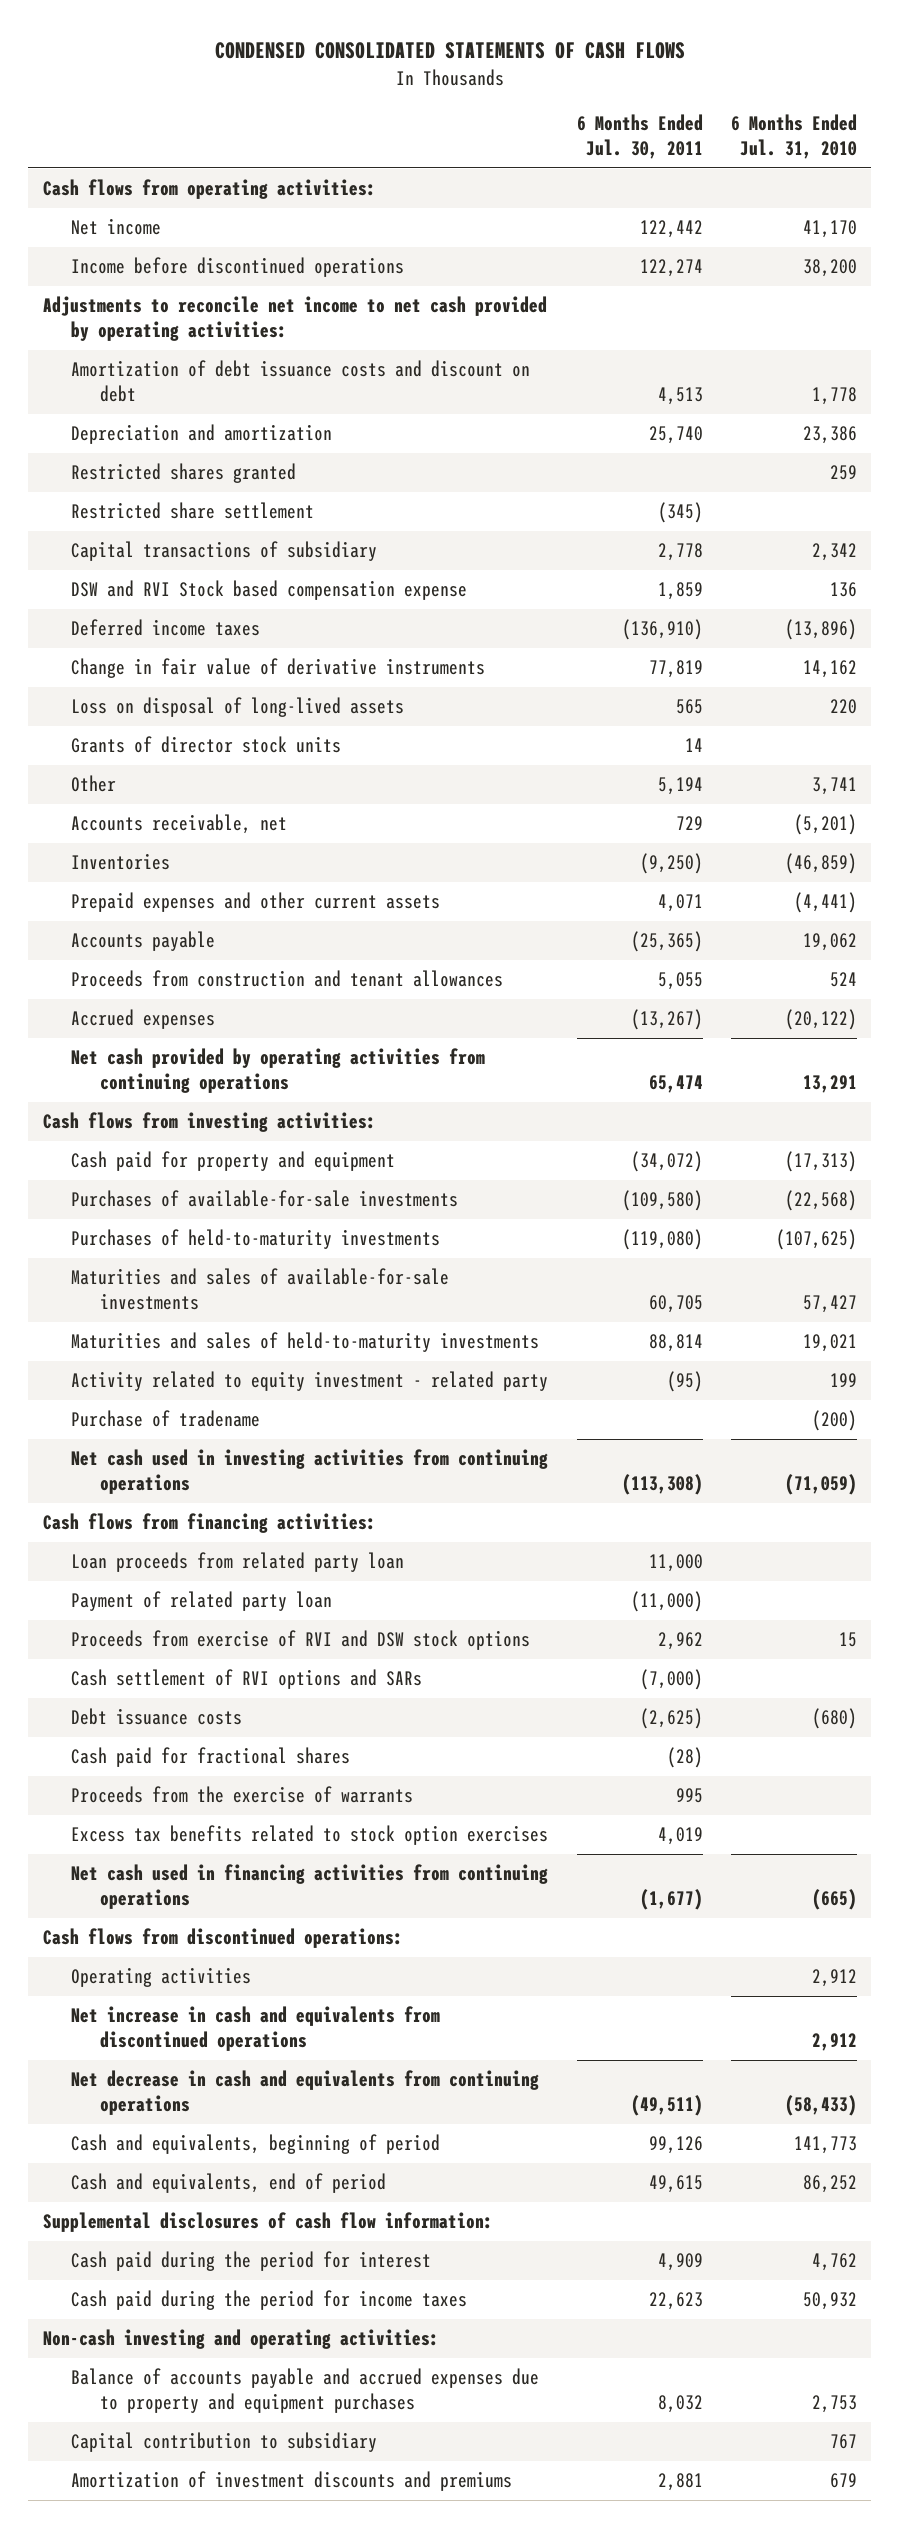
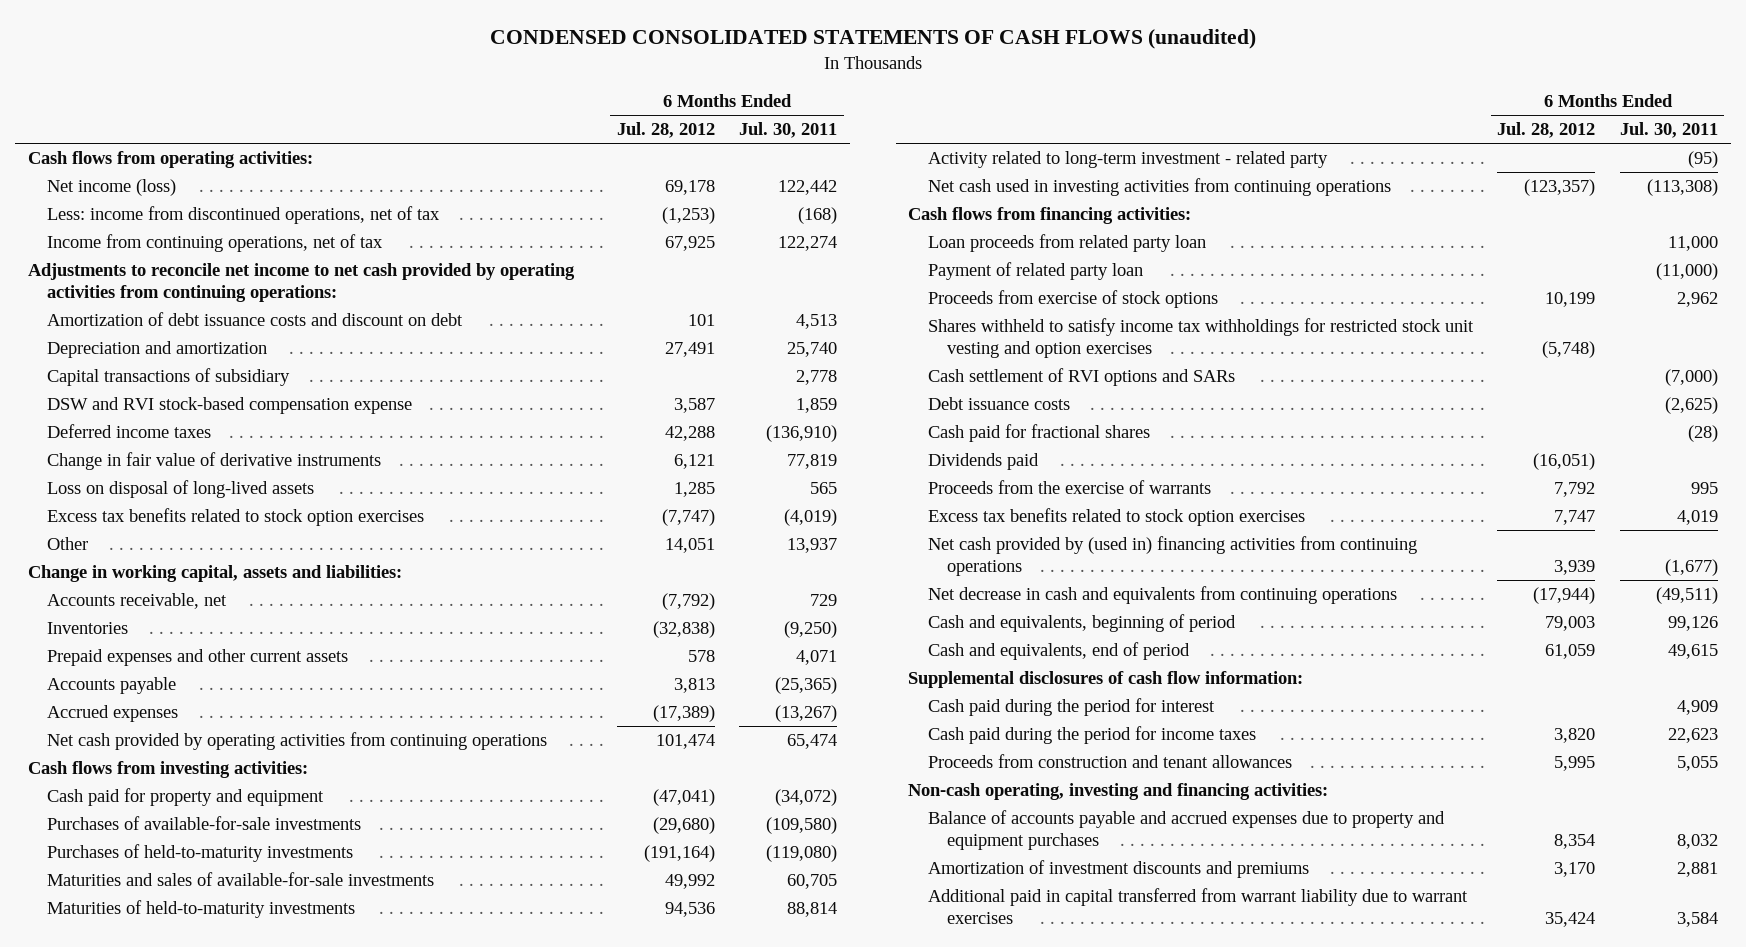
[214,42,685,60] CONDENSED CONSOLIDATED STATEMENTS OF CASH FLOWS -> [489,28,1256,49] CONDENSED CONSOLIDATED STATEMENTS OF CASH FLOWS (unaudited)
[731,114,858,159] 6 Months Ended Jul. 31, 2010 -> none
none -> [616,122,715,139] Jul. 28, 2012
[71,218,162,236] Net income -> [46,179,176,197] Net income (loss)
none -> [46,206,440,225] Less: income from discontinued operations, net of tax
[71,257,405,278] Income before discontinued operations -> [46,234,383,253] Income from continuing operations, net of tax
[42,296,547,341] Adjustments to reconcile net income to net cash provided by operating activities: -> [27,263,575,302] Adjustments to reconcile net income to net cash provided by operating activities from continuing operations:
[71,463,297,484] Restricted shares granted -> none
[71,502,315,520] Restricted share settlement -> none
[71,580,468,601] DSW and RVI Stock based compensation expense -> [46,397,412,415] DSW and RVI stock-based compensation expense
[71,736,342,754] Grants of director stock units -> none
none -> [46,508,424,527] Excess tax benefits related to stock option exercises
[657,777,703,796] 5,194 -> [787,538,838,554] 13,937
none -> [27,565,402,583] Change in working capital, assets and liabilities:
[71,1410,261,1428] Purchase of tradename -> none
[71,1332,540,1353] Maturities and sales of held-to-maturity investments -> [46,900,355,919] Maturities of held-to-maturity investments
[71,1371,549,1392] Activity related to equity investment - related party -> [927,151,1328,169] Activity related to long-term investment - related party
[71,1630,531,1651] Proceeds from exercise of RVI and DSW stock options -> [927,290,1218,309] Proceeds from exercise of stock options
none -> [927,318,1474,358] Shares withheld to satisfy income tax withholdings for restricted stock unit vesting and option exercises
none -> [927,453,1039,471] Dividends paid
[42,1928,403,1949] Cash flows from discontinued operations: -> none
[71,1967,252,1988] Operating activities -> none
[71,2006,441,2051] Net increase in cash and equivalents from discontinued operations -> none
[71,1864,549,1909] Net cash used in financing activities from continuing operations -> [927,536,1417,576] Net cash provided by (used in) financing activities from continuing operations
[71,970,504,988] Proceeds from construction and tenant allowances -> [927,754,1292,769] Proceeds from construction and tenant allowances
[42,2329,439,2350] Non-cash investing and operating activities: -> [908,783,1329,801] Non-cash operating, investing and financing activities:
[71,2432,378,2453] Capital contribution to subsidiary -> none
none -> [927,888,1468,924] Additional paid in capital transferred from warrant liability due to warrant exercises

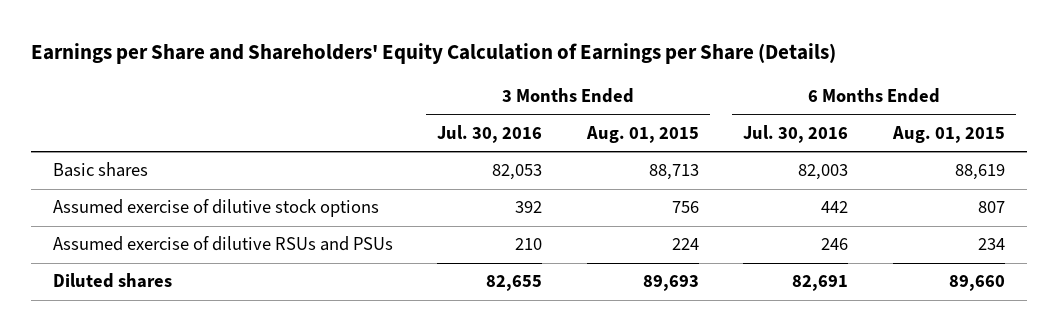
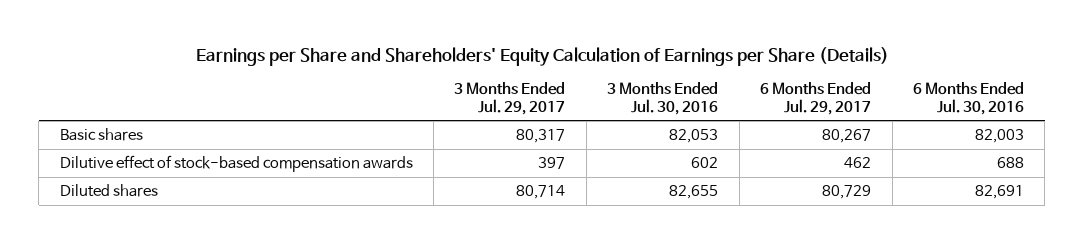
[585,125,699,143] Aug. 01, 2015 -> none
[891,125,1005,143] Aug. 01, 2015 -> none
none -> [454,82,566,115] 3 Months Ended Jul. 29, 2017
none -> [760,82,872,115] 6 Months Ended Jul. 29, 2017
[52,236,393,252] Assumed exercise of dilutive RSUs and PSUs -> none
[52,199,379,218] Assumed exercise of dilutive stock options -> [59,154,413,172] Dilutive effect of stock-based compensation awards
[515,201,543,214] 392 -> [691,156,719,168] 602
[821,201,849,214] 442 -> [996,156,1024,168] 688

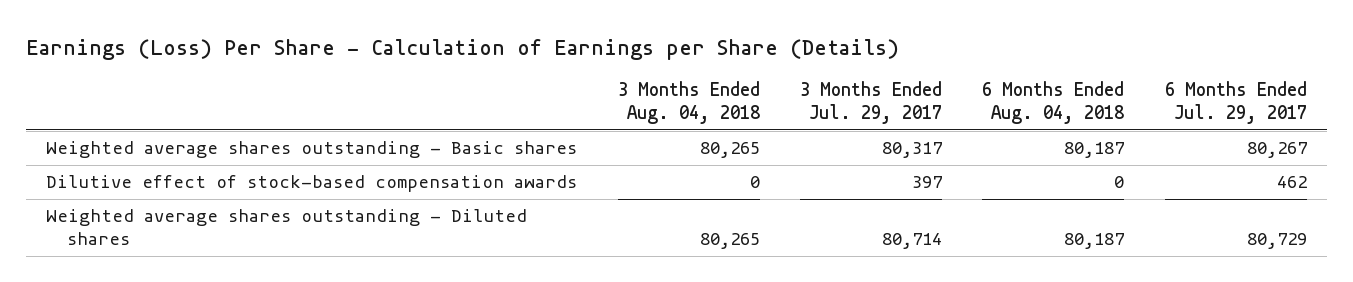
[195,46,889,66] Earnings per Share and Shareholders' Equity Calculation of Earnings per Share (Details) -> [26,38,900,60] Earnings (Loss) Per Share - Calculation of Earnings per Share (Details)
[607,82,719,115] 3 Months Ended Jul. 30, 2016 -> none
[912,82,1024,115] 6 Months Ended Jul. 30, 2016 -> none
none -> [617,81,760,124] 3 Months Ended Aug. 04, 2018
none -> [982,81,1125,124] 6 Months Ended Aug. 04, 2018
[59,127,143,141] Basic shares -> [46,141,578,159] Weighted average shares outstanding - Basic shares
[59,183,158,197] Diluted shares -> [46,209,528,245] Weighted average shares outstanding - Diluted shares

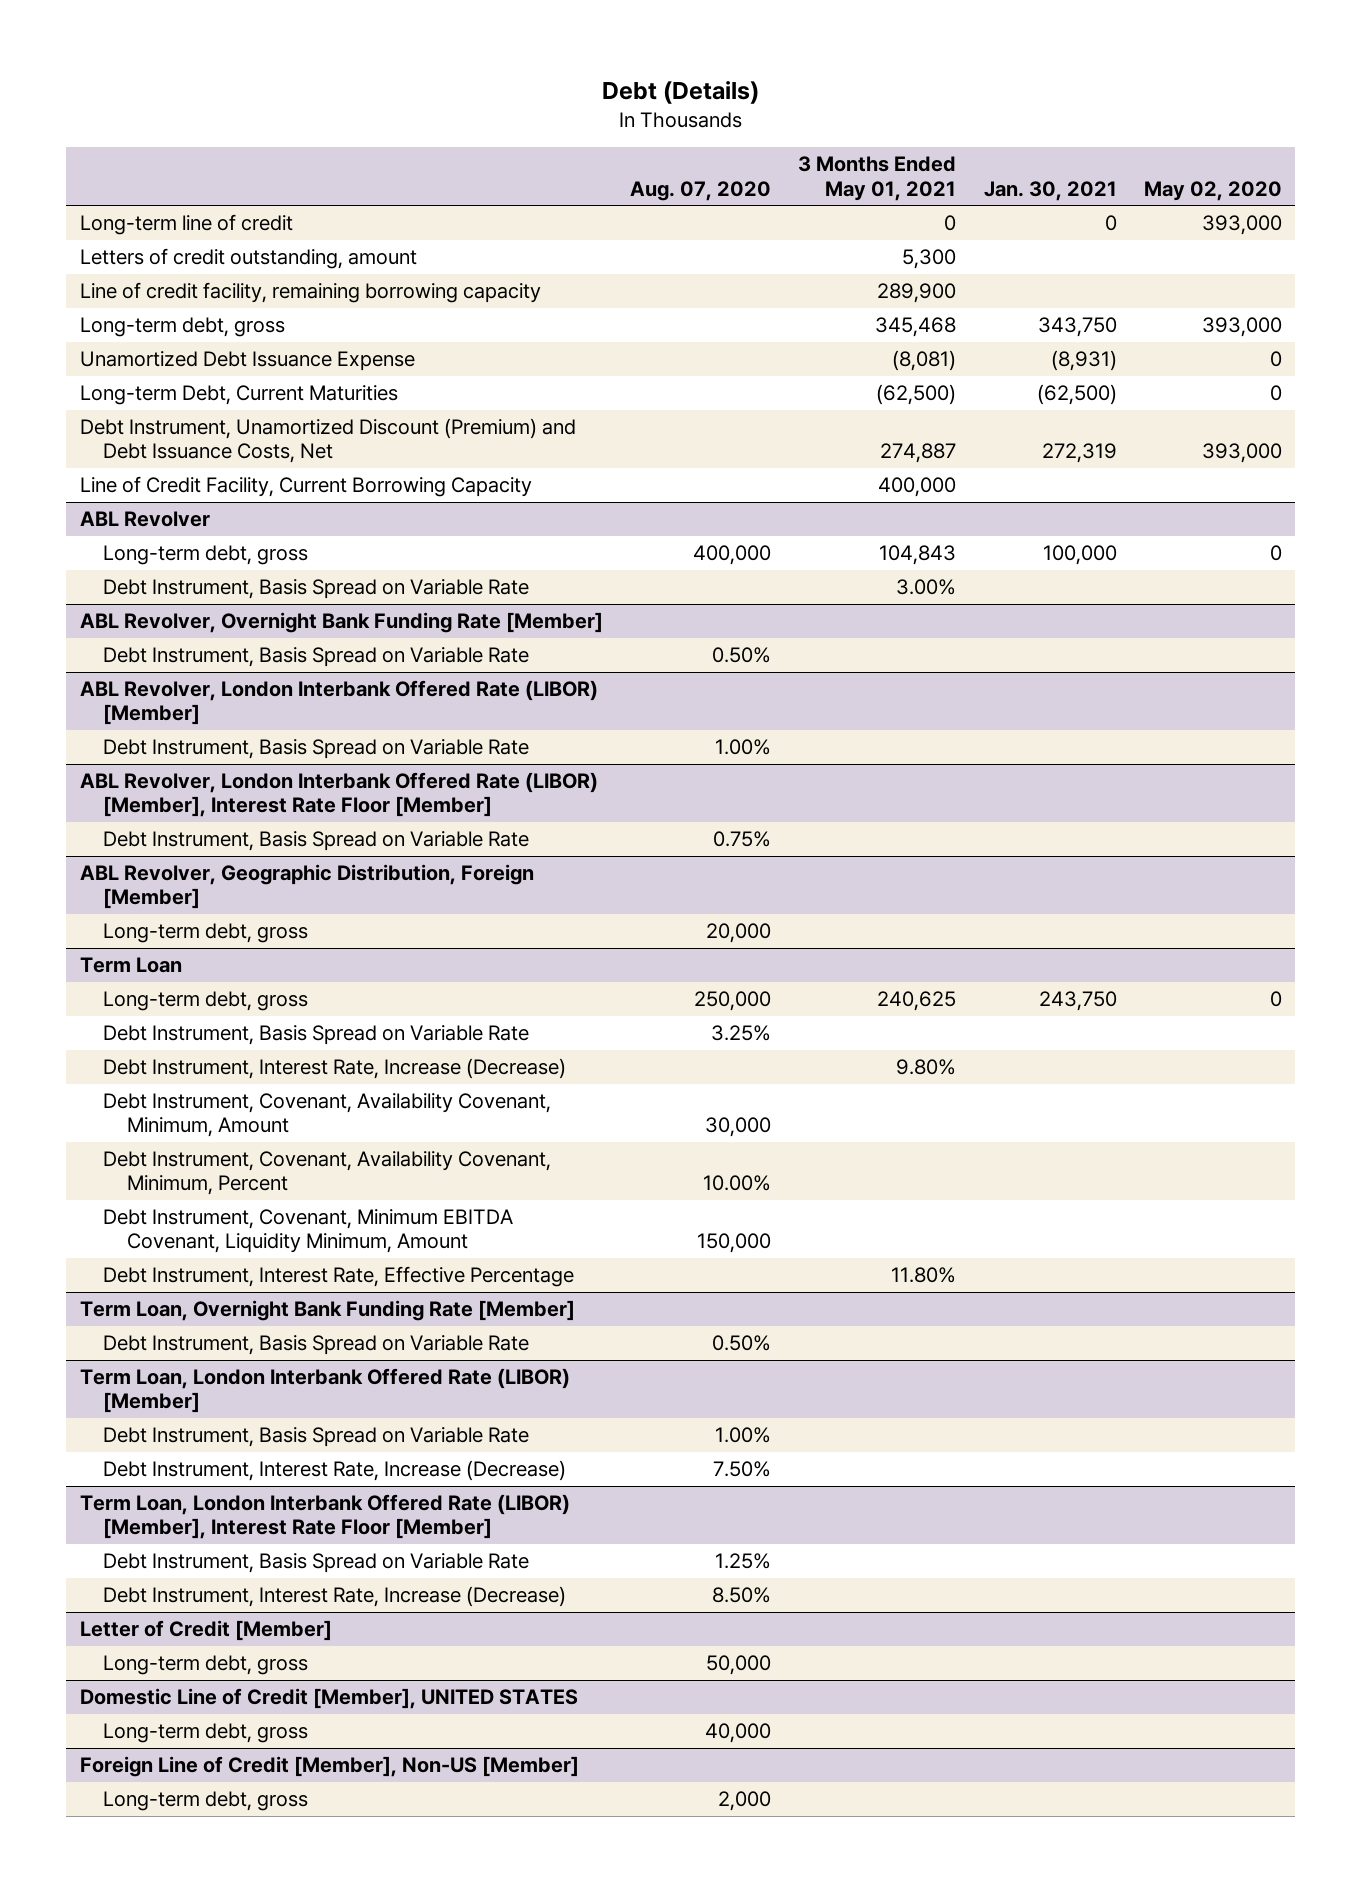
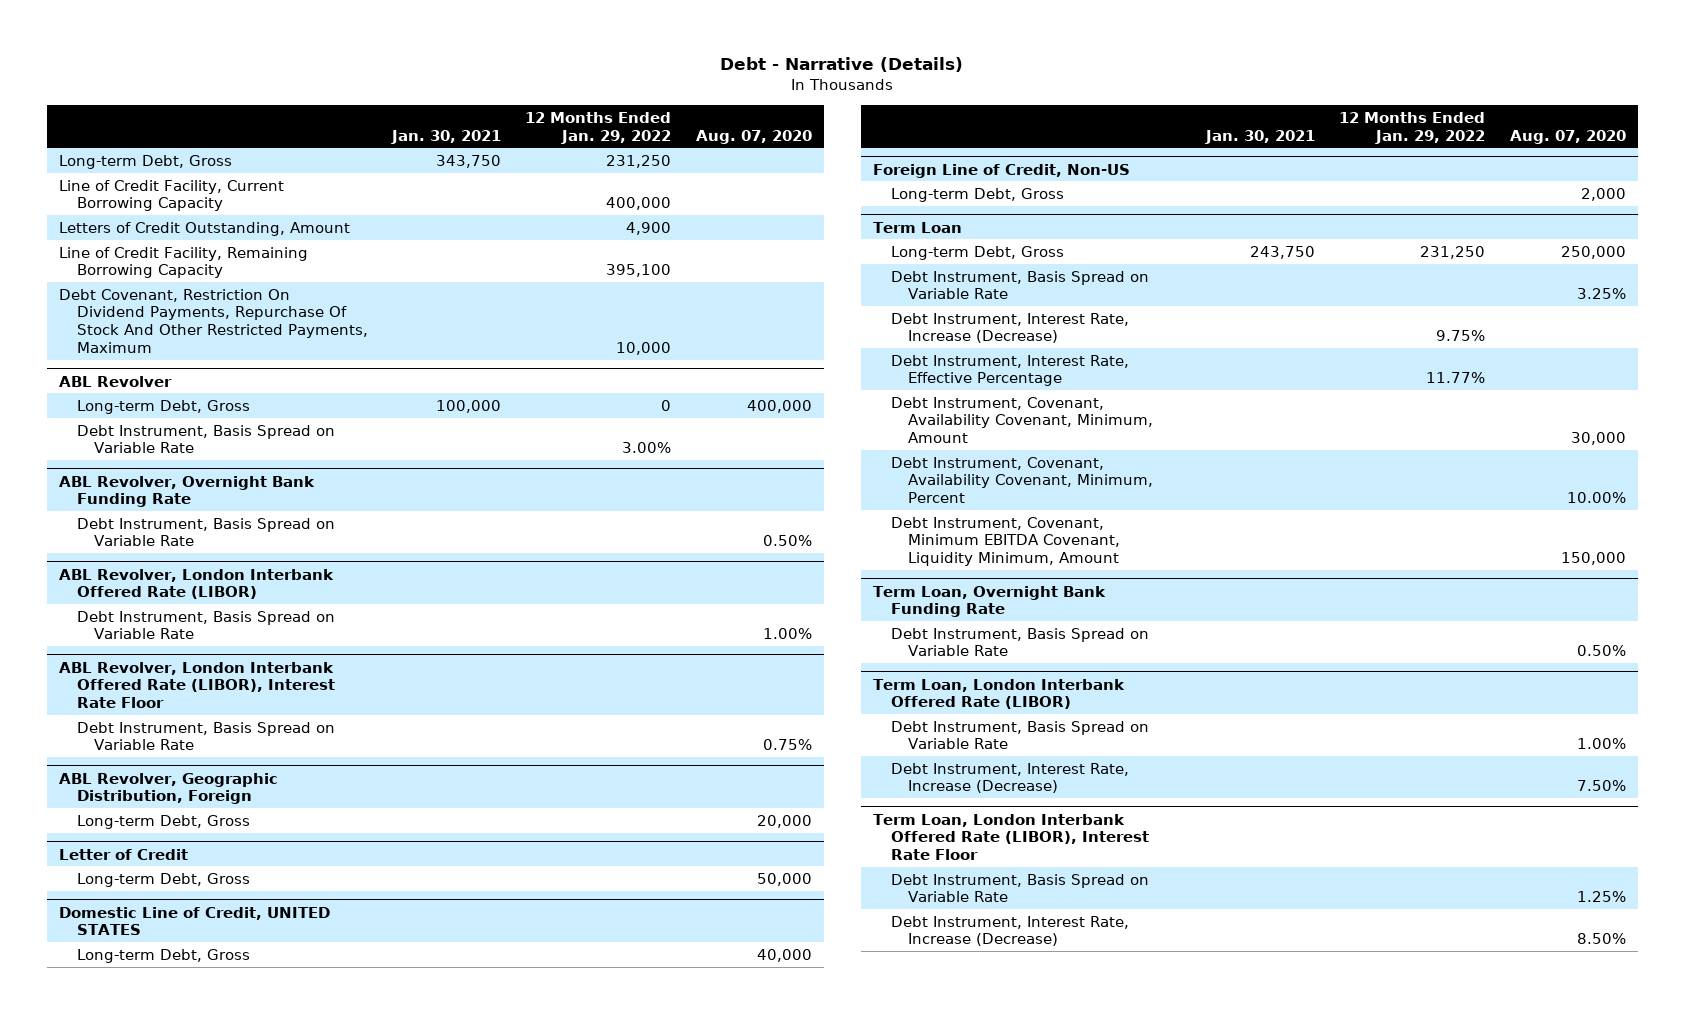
[601,80,759,104] Debt (Details) -> [720,57,964,73] Debt - Narrative (Details)
[798,156,957,201] 3 Months Ended May 01, 2021 -> none
[1143,180,1282,201] May 02, 2020 -> none
none -> [525,111,672,144] 12 Months Ended Jan. 29, 2022
[80,214,294,236] Long-term line of credit -> none
[80,248,418,270] Letters of credit outstanding, amount -> none
[80,282,542,304] Line of credit facility, remaining borrowing capacity -> none
[80,351,416,372] Unamortized Debt Issuance Expense -> none
[80,385,399,406] Long-term Debt, Current Maturities -> none
[80,418,577,464] Debt Instrument, Unamortized Discount (Premium) and Debt Issuance Costs, Net -> none
[80,317,286,338] Long-term debt, gross -> [59,154,233,169] Long-term Debt, Gross
none -> [59,221,351,236] Letters of Credit Outstanding, Amount
none -> [59,246,309,279] Line of Credit Facility, Remaining Borrowing Capacity
none -> [59,288,368,353] Debt Covenant, Restriction On Dividend Payments, Repurchase Of Stock And Other Restricted Payments, Maximum
[103,545,309,566] Long-term debt, gross -> [76,399,250,414] Long-term Debt, Gross
[80,612,604,634] ABL Revolver, Overnight Bank Funding Rate [Member] -> [59,475,316,508] ABL Revolver, Overnight Bank Funding Rate
[80,680,599,726] ABL Revolver, London Interbank Offered Rate (LIBOR) [Member] -> [59,568,335,600] ABL Revolver, London Interbank Offered Rate (LIBOR)
[80,772,599,818] ABL Revolver, London Interbank Offered Rate (LIBOR) [Member], Interest Rate Floor [Member] -> [59,661,335,708] ABL Revolver, London Interbank Offered Rate (LIBOR), Interest Rate Floor
[80,864,535,910] ABL Revolver, Geographic Distribution, Foreign [Member] -> [59,772,279,805] ABL Revolver, Geographic Distribution, Foreign
[103,923,309,944] Long-term debt, gross -> [76,814,250,829] Long-term Debt, Gross
none -> [59,848,189,860] Letter of Credit
none -> [76,872,250,887] Long-term Debt, Gross
none -> [59,906,331,936] Domestic Line of Credit, UNITED STATES
none -> [76,948,250,963] Long-term Debt, Gross
none -> [873,163,1131,178] Foreign Line of Credit, Non-US
none -> [890,187,1064,202] Long-term Debt, Gross
[103,991,309,1012] Long-term debt, gross -> [890,245,1064,260] Long-term Debt, Gross
[103,1266,575,1288] Debt Instrument, Interest Rate, Effective Percentage -> [890,354,1129,387] Debt Instrument, Interest Rate, Effective Percentage
[80,1300,576,1322] Term Loan, Overnight Bank Funding Rate [Member] -> [873,585,1107,618] Term Loan, Overnight Bank Funding Rate
[80,1368,571,1414] Term Loan, London Interbank Offered Rate (LIBOR) [Member] -> [873,678,1126,710] Term Loan, London Interbank Offered Rate (LIBOR)
[80,1494,571,1540] Term Loan, London Interbank Offered Rate (LIBOR) [Member], Interest Rate Floor [Member] -> [873,813,1149,860] Term Loan, London Interbank Offered Rate (LIBOR), Interest Rate Floor
[80,1620,333,1642] Letter of Credit [Member] -> none
[103,1655,309,1676] Long-term debt, gross -> none
[80,1688,579,1710] Domestic Line of Credit [Member], UNITED STATES -> none
[103,1723,309,1744] Long-term debt, gross -> none
[80,1756,580,1778] Foreign Line of Credit [Member], Non-US [Member] -> none
[103,1791,309,1812] Long-term debt, gross -> none

